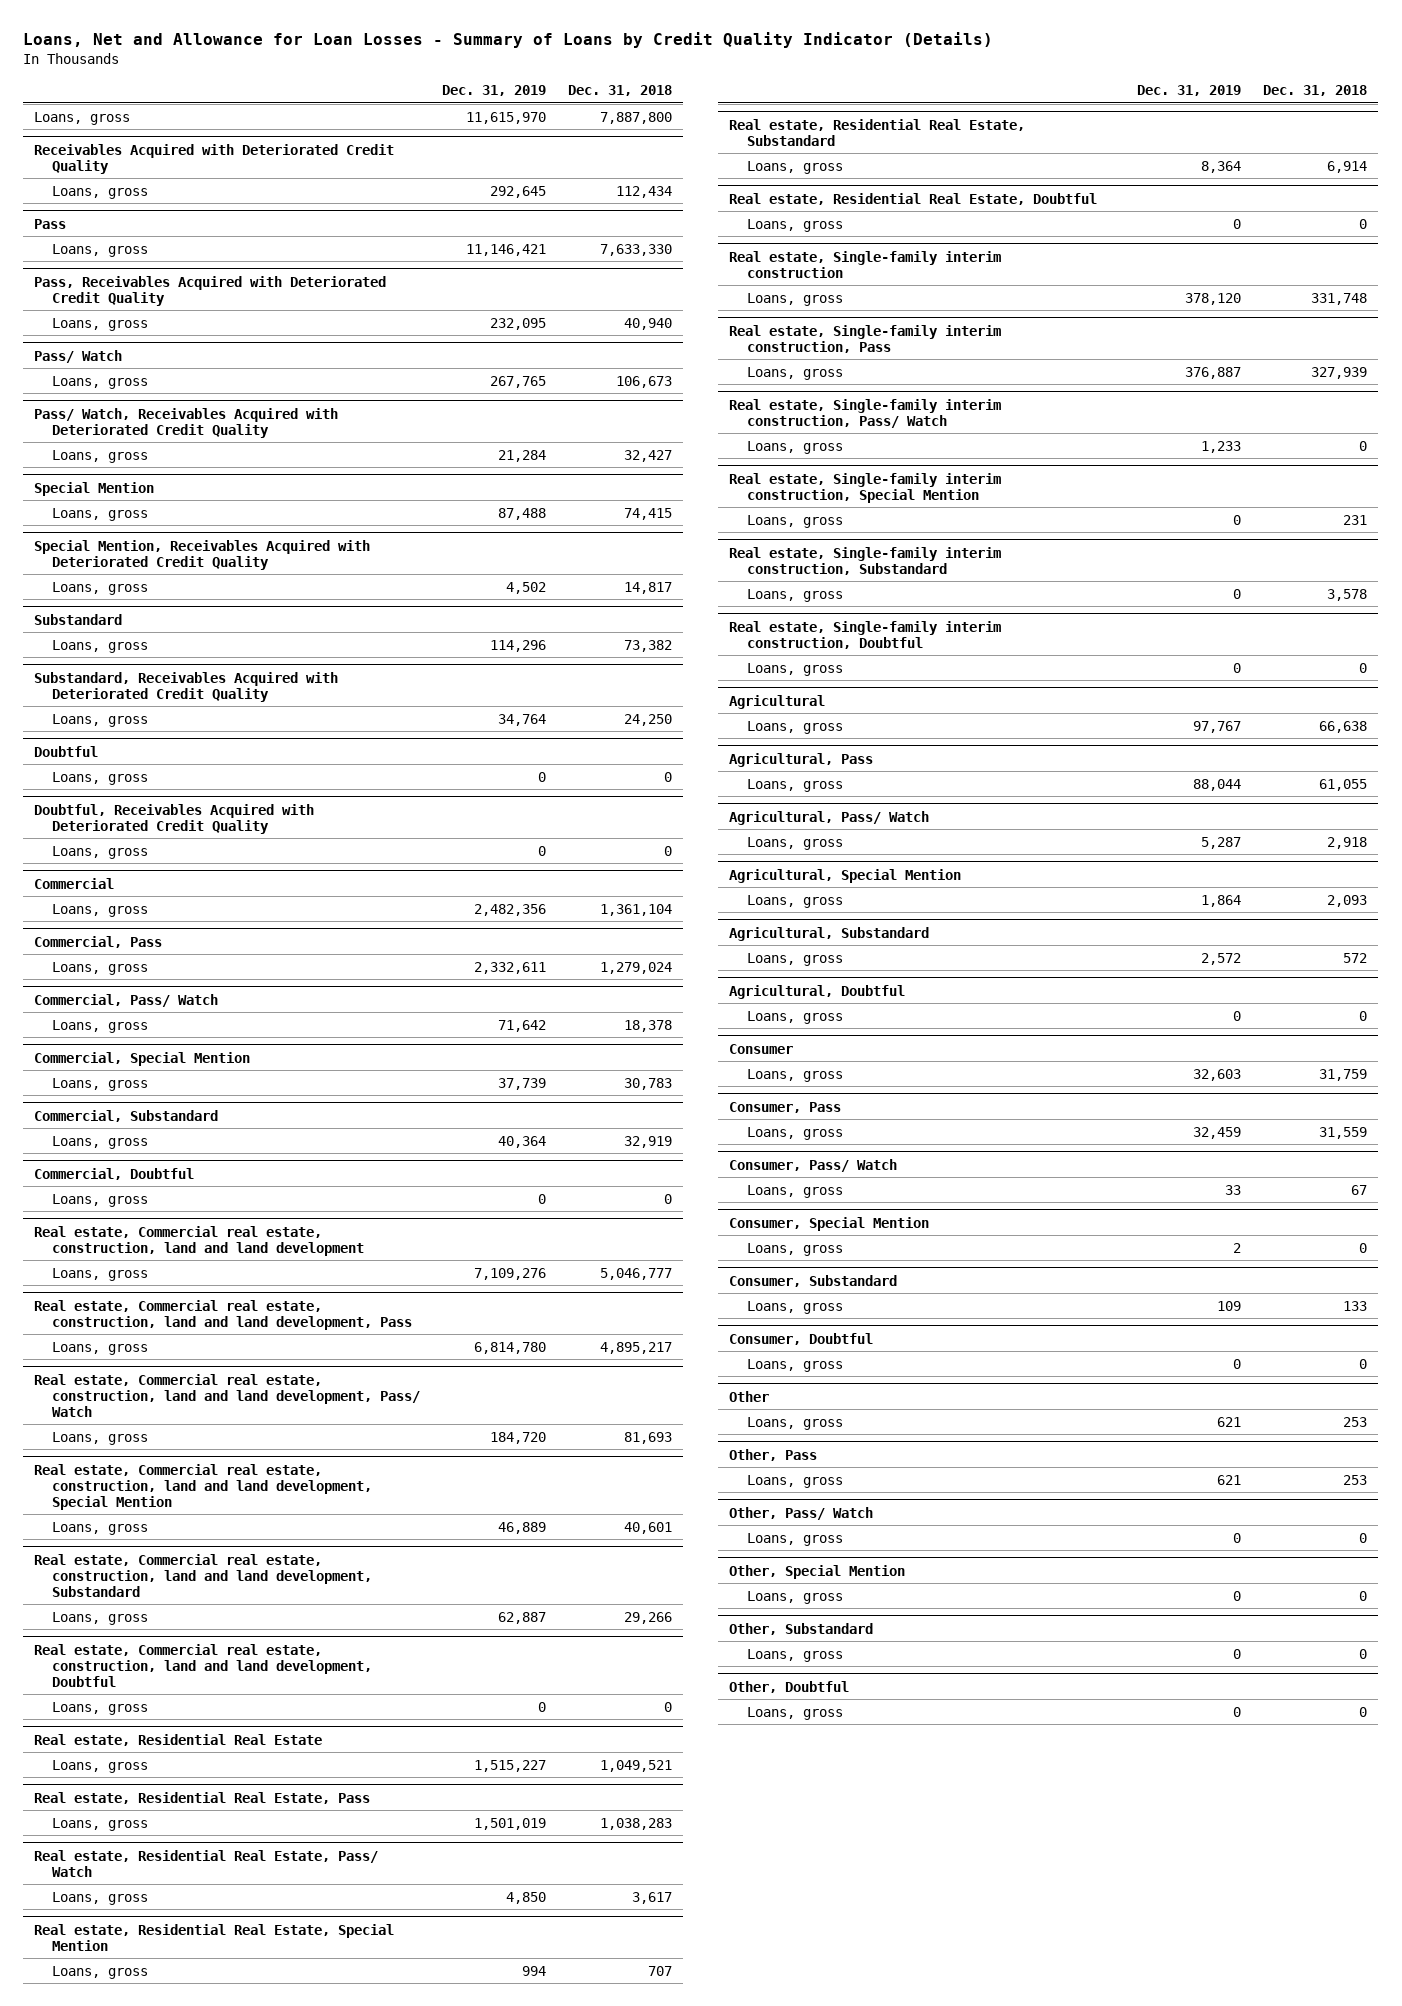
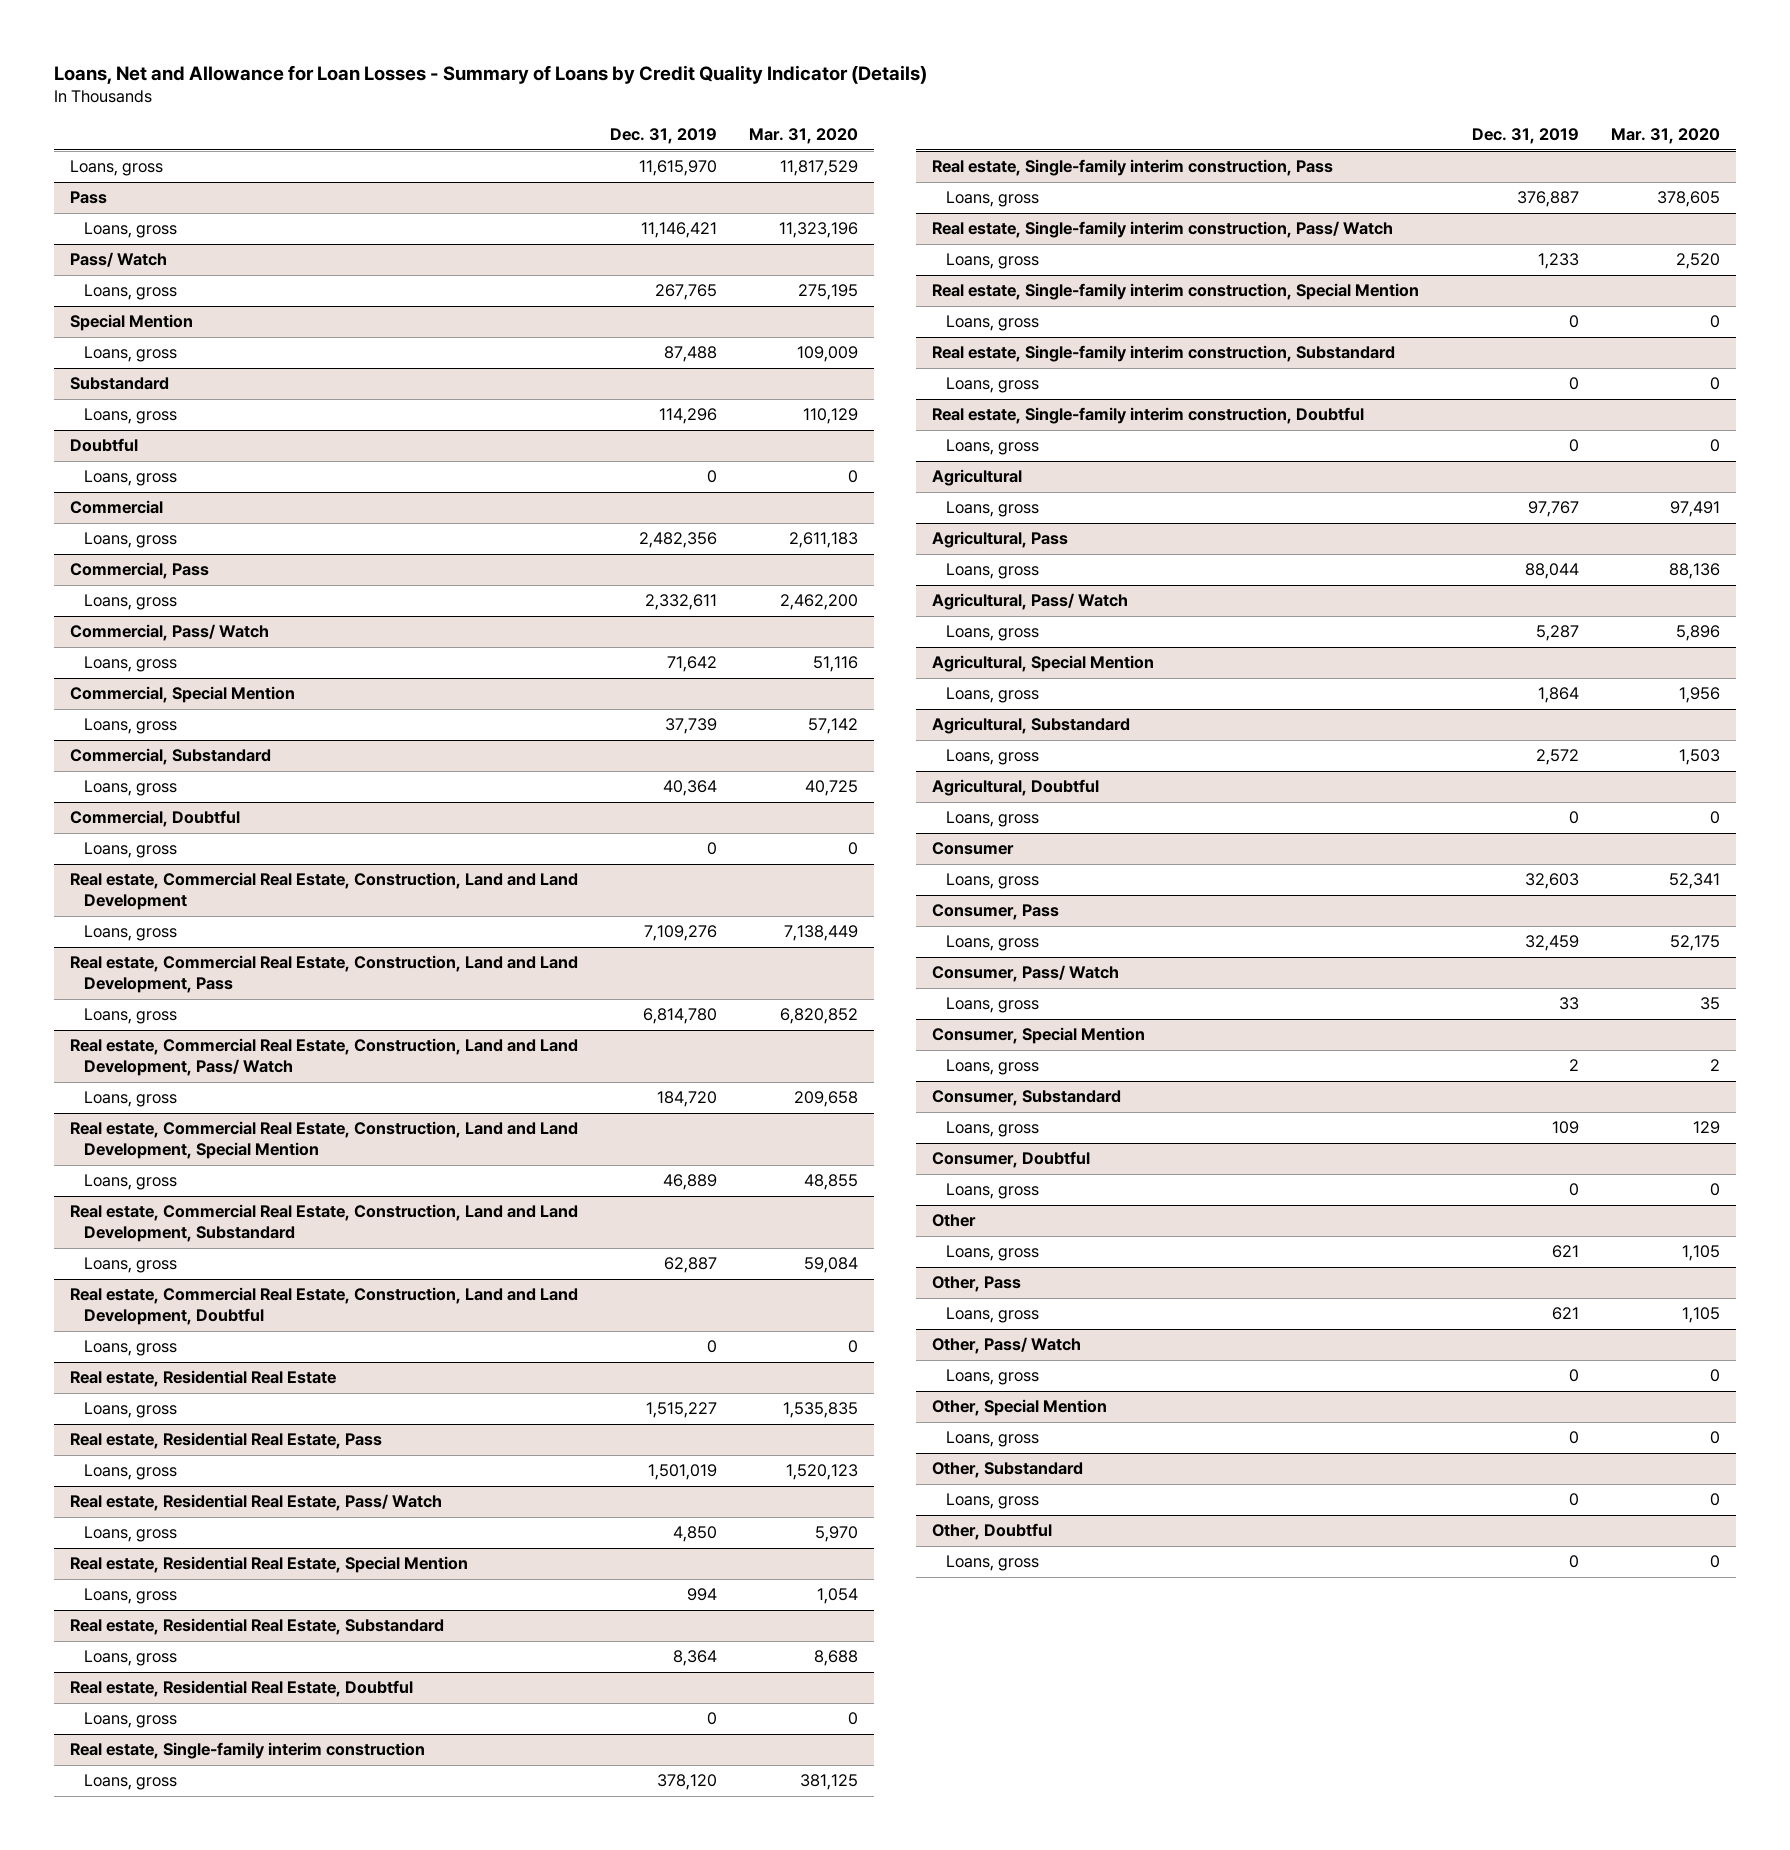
[568,85,673,97] Dec. 31, 2018 -> none
none -> [749,127,859,144] Mar. 31, 2020
[34,143,395,174] Receivables Acquired with Deteriorated Credit Quality -> none
[52,185,149,199] Loans, gross -> none
[34,275,387,306] Pass, Receivables Acquired with Deteriorated Credit Quality -> none
[52,317,149,331] Loans, gross -> none
[34,407,339,438] Pass/ Watch, Receivables Acquired with Deteriorated Credit Quality -> none
[52,449,149,463] Loans, gross -> none
[34,539,371,570] Special Mention, Receivables Acquired with Deteriorated Credit Quality -> none
[52,581,149,595] Loans, gross -> none
[34,671,339,702] Substandard, Receivables Acquired with Deteriorated Credit Quality -> none
[52,713,149,727] Loans, gross -> none
[34,803,315,834] Doubtful, Receivables Acquired with Deteriorated Credit Quality -> none
[52,845,149,859] Loans, gross -> none
[34,1225,365,1256] Real estate, Commercial real estate, construction, land and land development -> [70,872,579,911] Real estate, Commercial Real Estate, Construction, Land and Land Development
[34,1299,413,1330] Real estate, Commercial real estate, construction, land and land development, Pass -> [70,955,579,994] Real estate, Commercial Real Estate, Construction, Land and Land Development, Pass
[34,1373,421,1417] Real estate, Commercial real estate, construction, land and land development, Pass/ Watch -> [70,1038,579,1077] Real estate, Commercial Real Estate, Construction, Land and Land Development, Pass/ Watch
[34,1463,373,1510] Real estate, Commercial real estate, construction, land and land development, Special Mention -> [70,1121,579,1160] Real estate, Commercial Real Estate, Construction, Land and Land Development, Special Mention
[34,1553,373,1597] Real estate, Commercial real estate, construction, land and land development, Substandard -> [70,1204,579,1243] Real estate, Commercial Real Estate, Construction, Land and Land Development, Substandard
[34,1643,373,1687] Real estate, Commercial real estate, construction, land and land development, Doubtful -> [70,1287,579,1326] Real estate, Commercial Real Estate, Construction, Land and Land Development, Doubtful

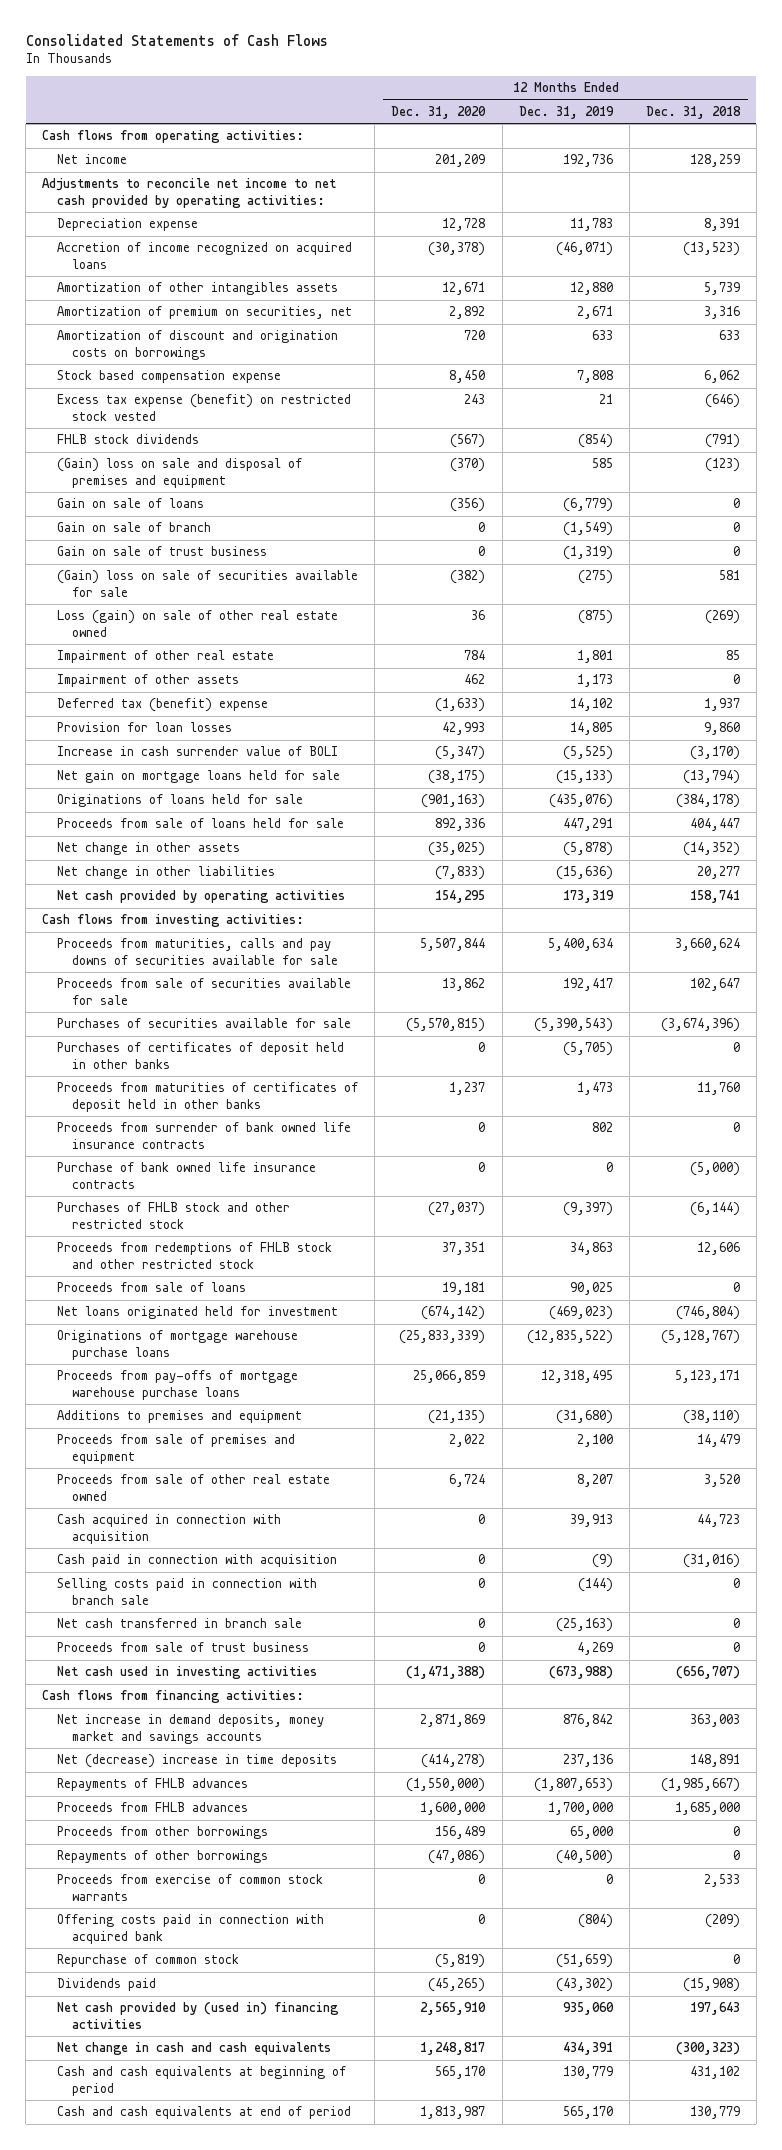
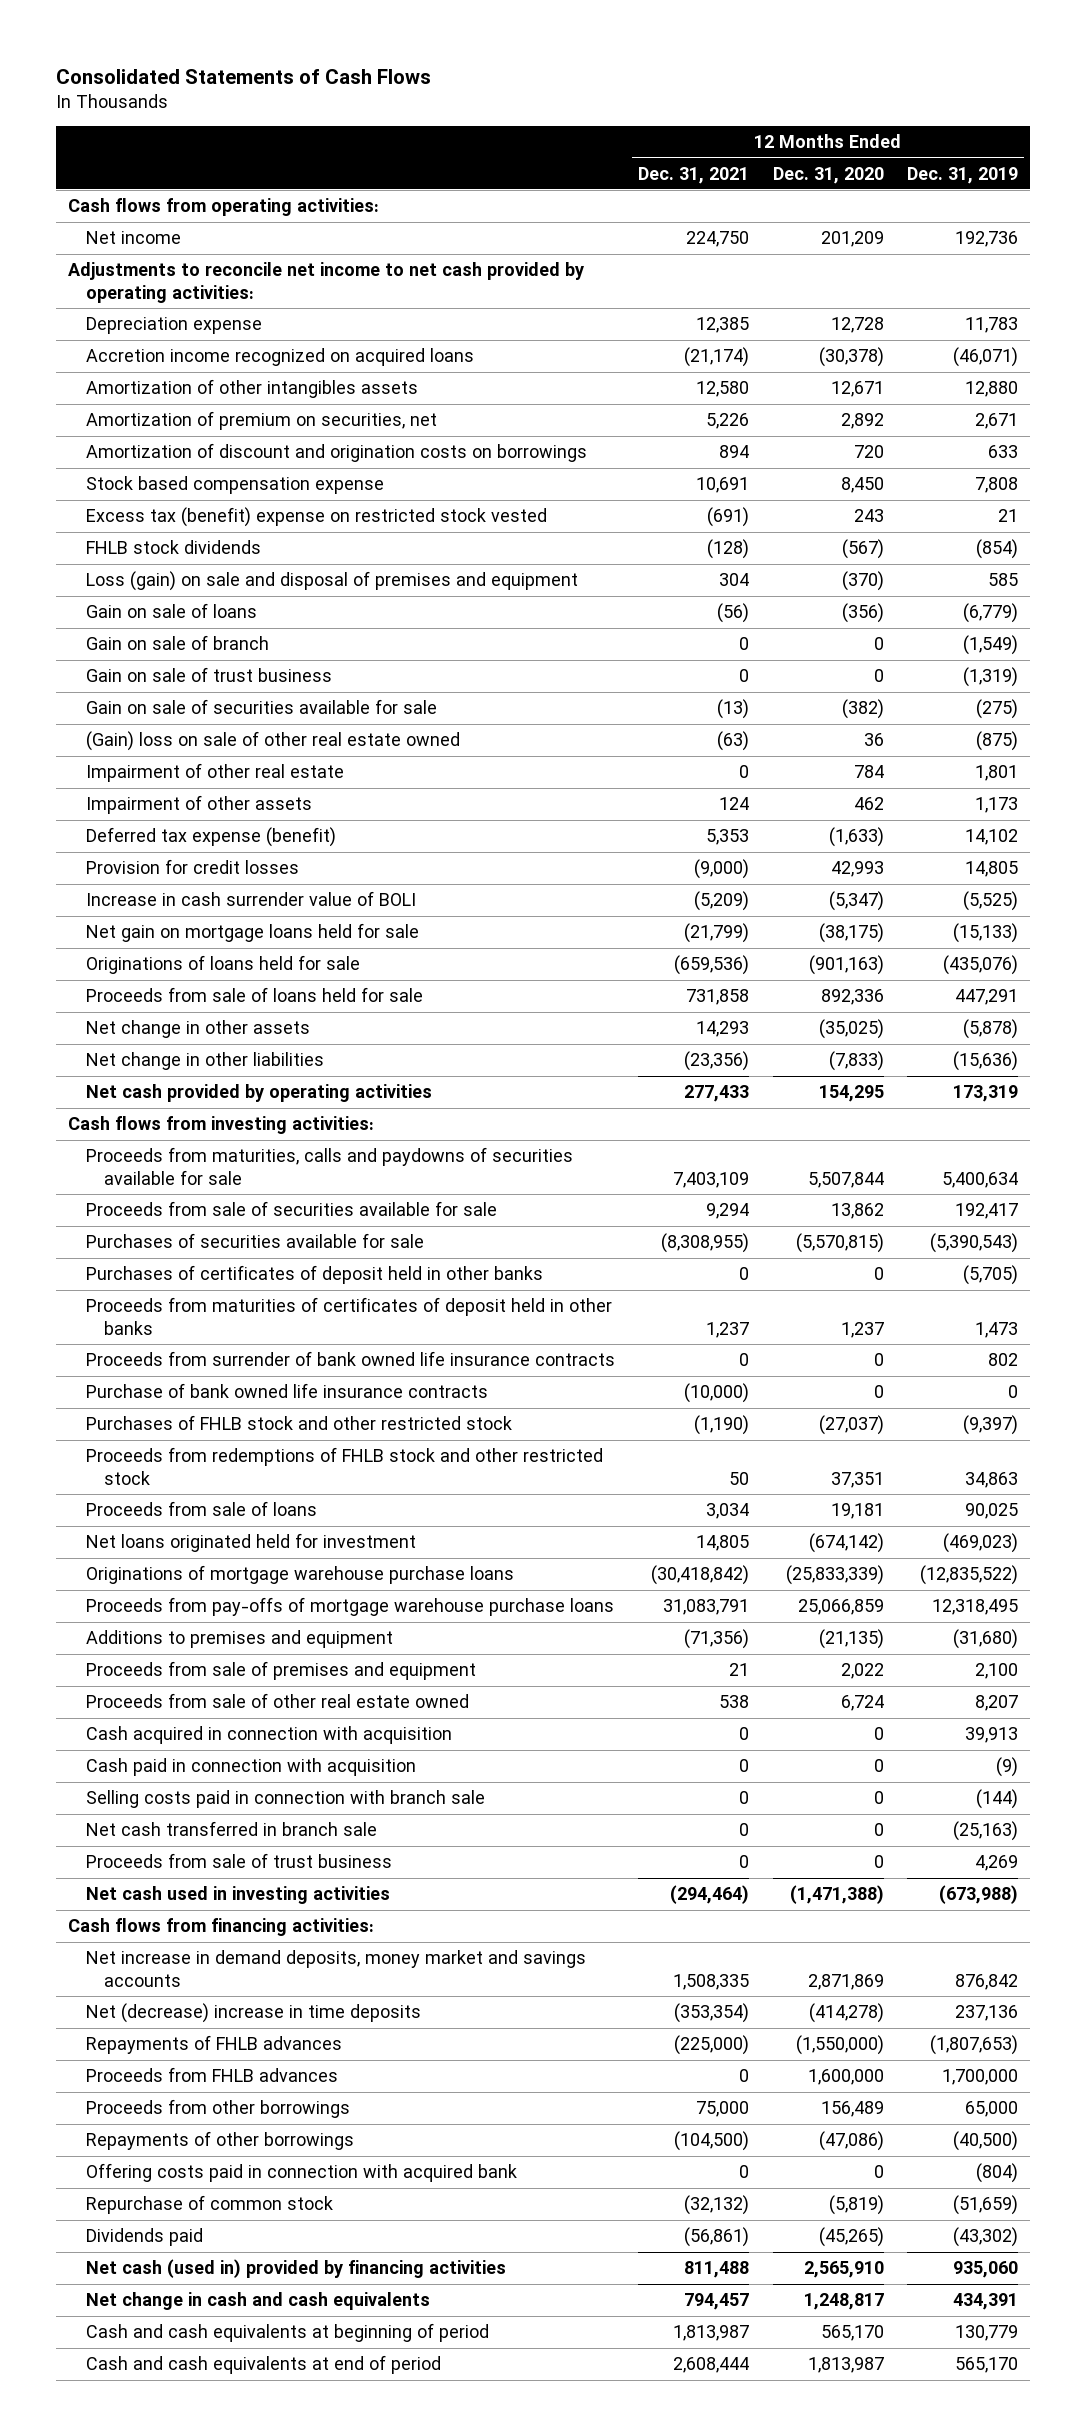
[645,105,741,119] Dec. 31, 2018 -> none
none -> [638,166,750,184] Dec. 31, 2021
[57,242,353,269] Accretion of income recognized on acquired loans -> [85,348,474,367] Accretion income recognized on acquired loans
[57,394,352,421] Excess tax expense (benefit) on restricted stock vested -> [85,507,547,528] Excess tax (benefit) expense on restricted stock vested
[57,458,303,488] (Gain) loss on sale and disposal of premises and equipment -> [85,571,578,592] Loss (gain) on sale and disposal of premises and equipment
[57,570,359,597] (Gain) loss on sale of securities available for sale -> [85,699,437,715] Gain on sale of securities available for sale
[57,610,339,637] Loss (gain) on sale of other real estate owned -> [85,731,460,752] (Gain) loss on sale of other real estate owned
[57,698,269,713] Deferred tax (benefit) expense -> [85,827,336,848] Deferred tax expense (benefit)
[57,722,233,733] Provision for loan losses -> [85,859,299,875] Provision for credit losses
[57,938,339,965] Proceeds from maturities, calls and pay downs of securities available for sale -> [85,1147,573,1185] Proceeds from maturities, calls and paydowns of securities available for sale
[57,1874,324,1901] Proceeds from exercise of common stock warrants -> none
[57,2002,340,2029] Net cash provided by (used in) financing activities -> [85,2259,506,2279] Net cash (used in) provided by financing activities

